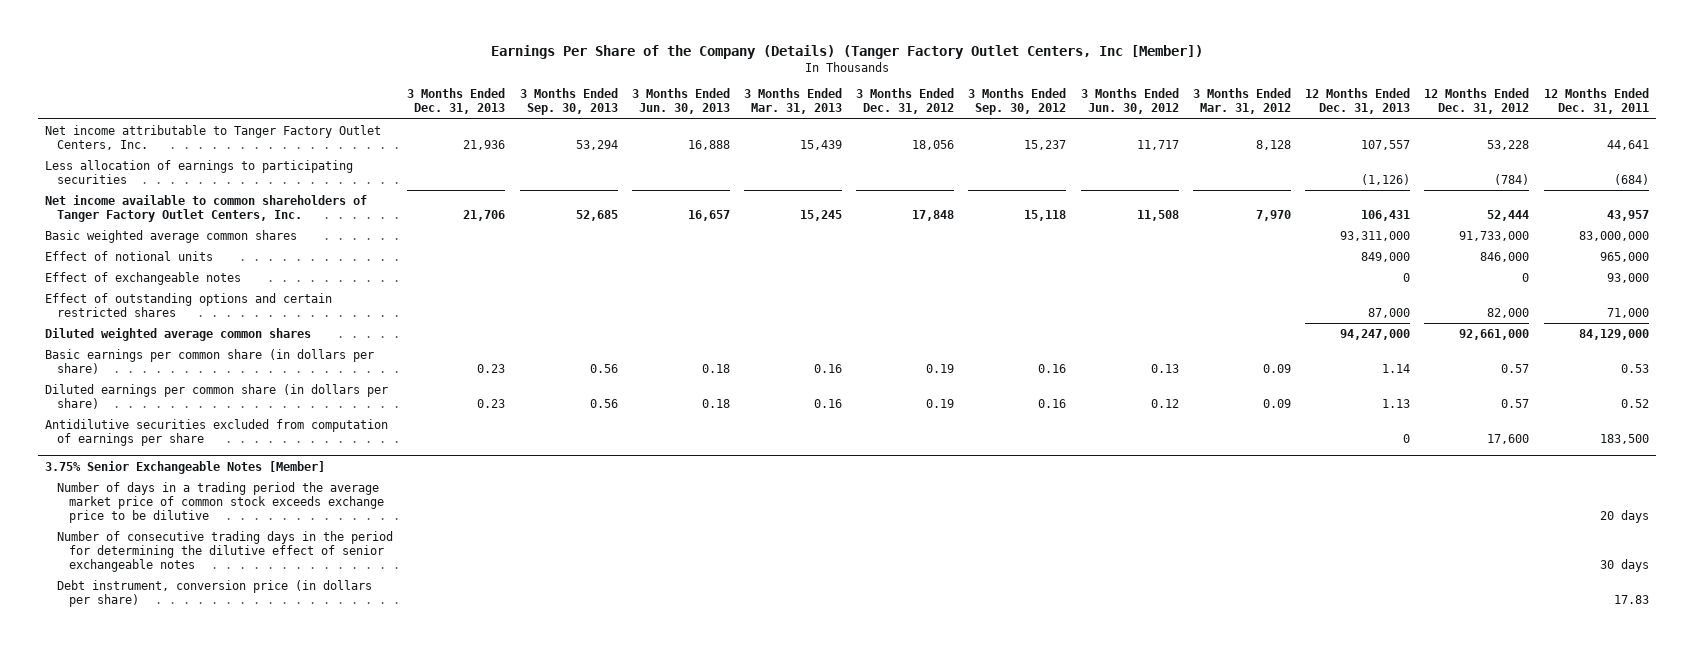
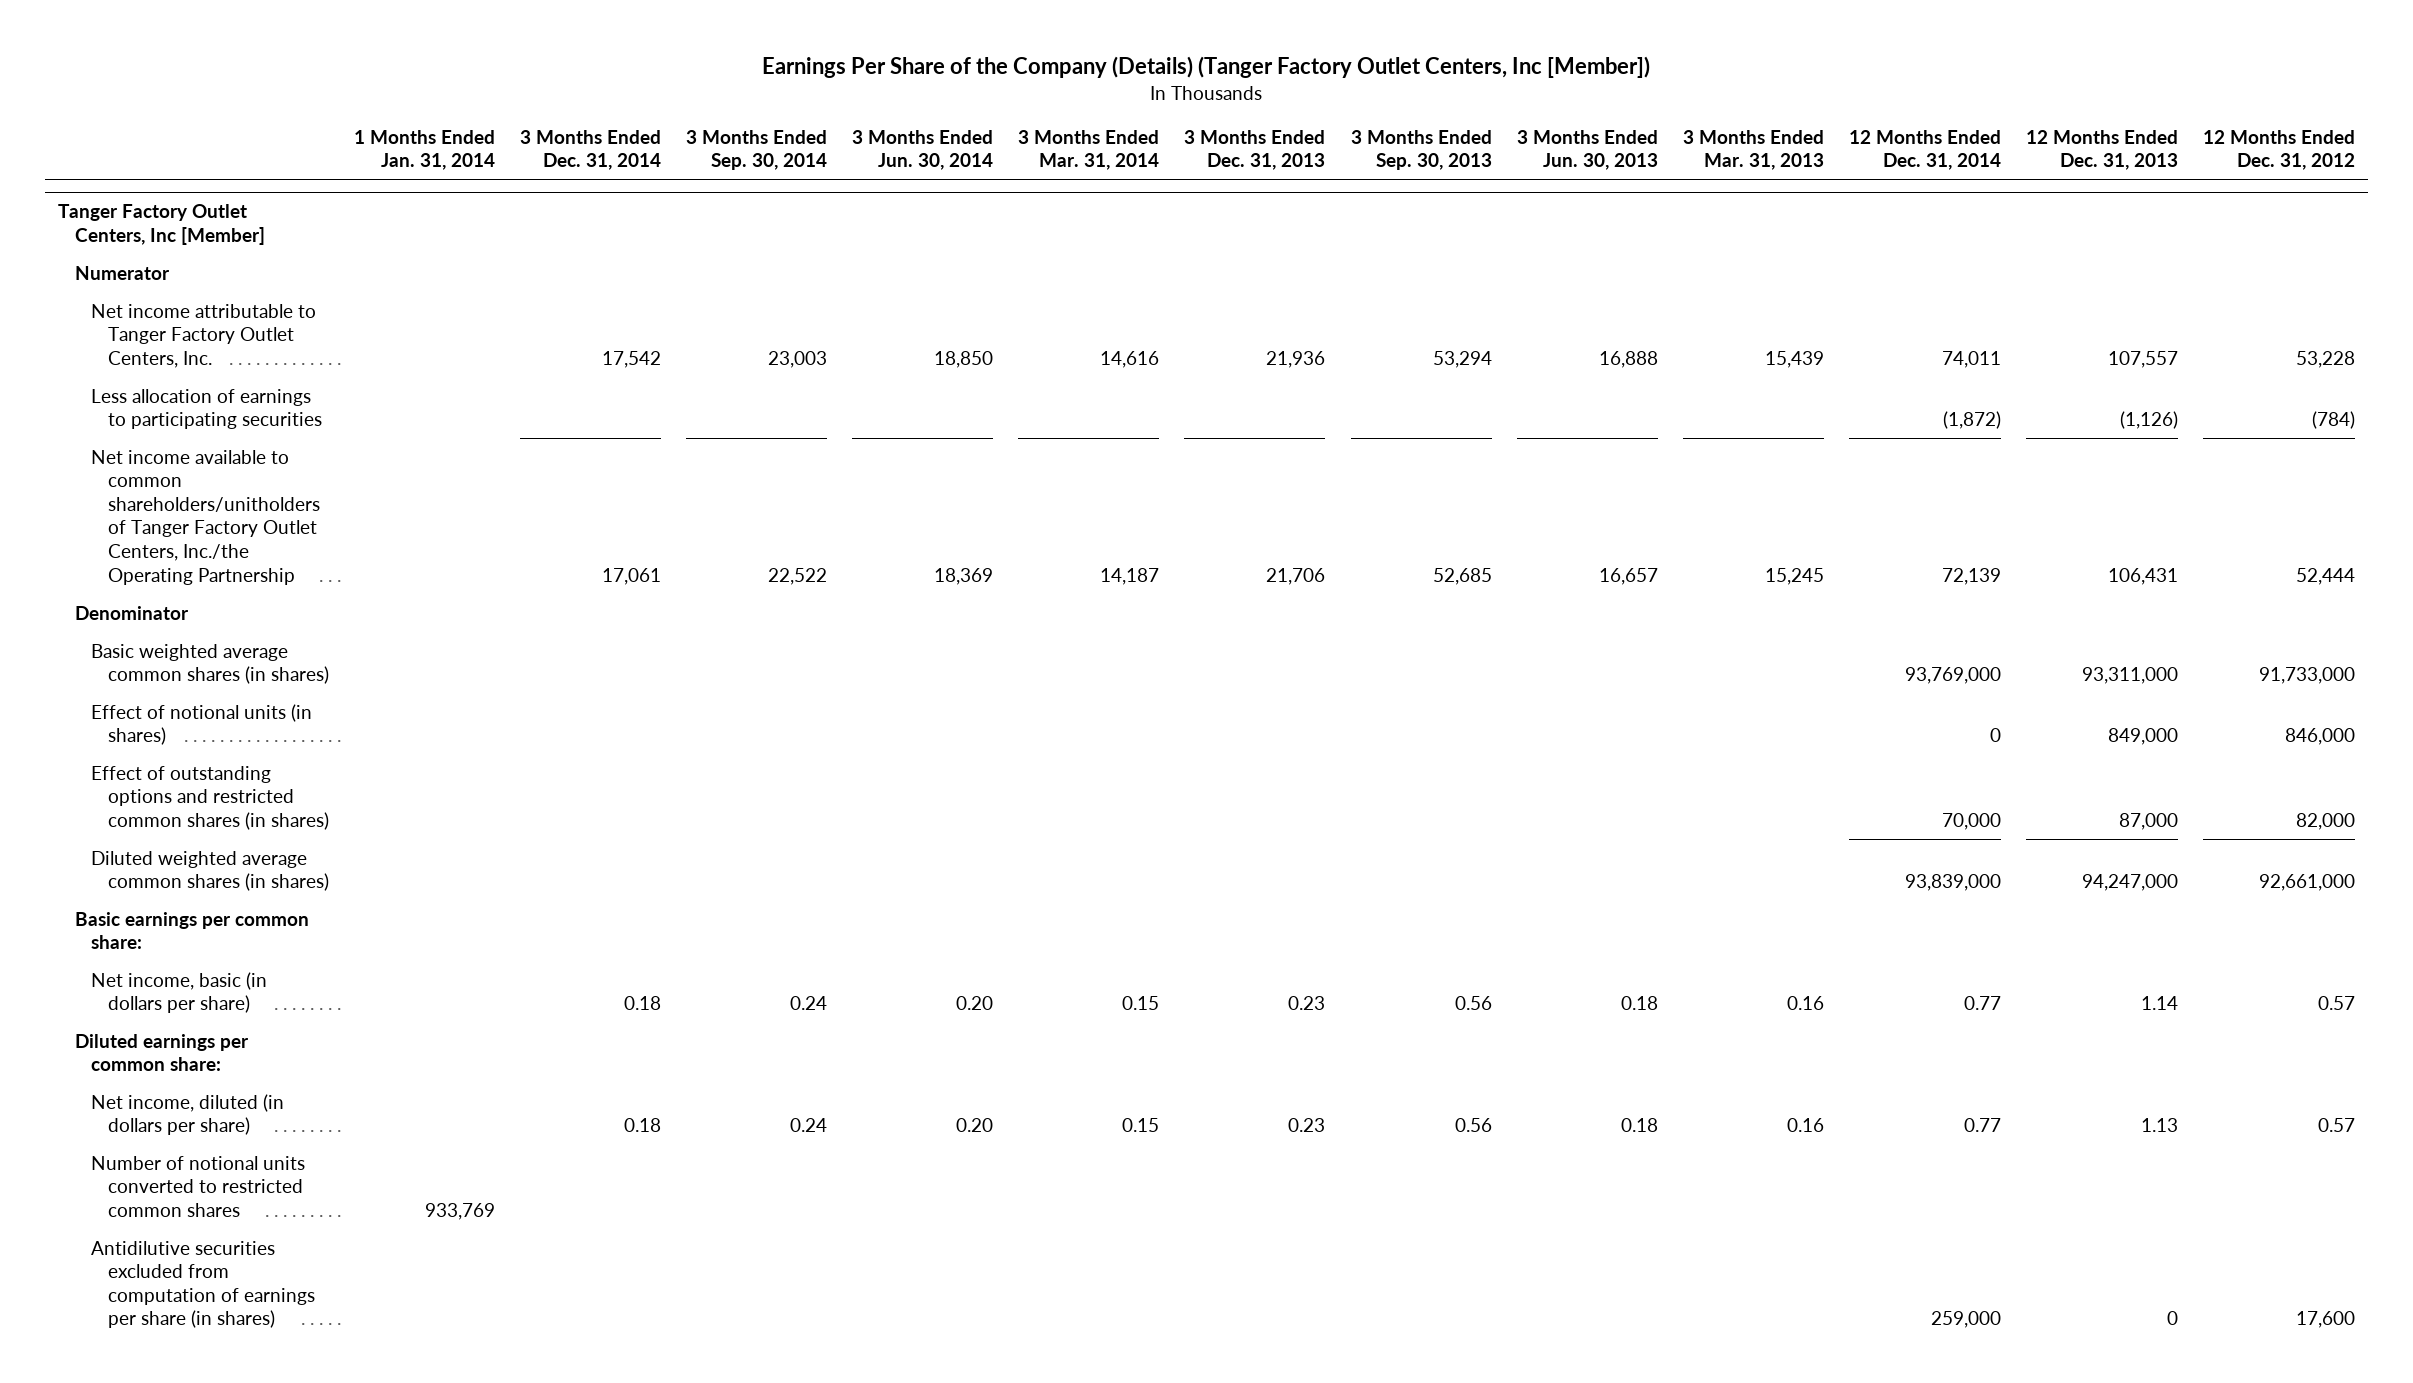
[856,88,955,115] 3 Months Ended Dec. 31, 2012 -> none
[968,88,1067,116] 3 Months Ended Sep. 30, 2012 -> none
[1080,88,1179,115] 3 Months Ended Jun. 30, 2012 -> none
[1192,88,1291,115] 3 Months Ended Mar. 31, 2012 -> none
[1543,88,1649,115] 12 Months Ended Dec. 31, 2011 -> none
none -> [354,129,496,171] 1 Months Ended Jan. 31, 2014
none -> [520,129,662,171] 3 Months Ended Dec. 31, 2014
none -> [686,129,828,171] 3 Months Ended Sep. 30, 2014
none -> [852,129,994,171] 3 Months Ended Jun. 30, 2014
none -> [1018,129,1160,171] 3 Months Ended Mar. 31, 2014
none -> [1848,129,2001,171] 12 Months Ended Dec. 31, 2014
none -> [58,204,265,246] Tanger Factory Outlet Centers, Inc [Member]
none -> [74,265,170,280] Numerator
[45,271,242,285] Effect of exchangeable notes -> none
[45,460,326,474] 3.75% Senior Exchangeable Notes [Member] -> none
[57,481,385,523] Number of days in a trading period the average market price of common stock exceeds exchange price to be dilutive -> none
[57,530,394,572] Number of consecutive trading days in the period for determining the dilutive effect of senior exchangeable notes -> none
[57,579,373,607] Debt instrument, conversion price (in dollars per share) -> none
[45,194,368,222] Net income available to common shareholders of Tanger Factory Outlet Centers, Inc. -> [91,449,320,585] Net income available to common shareholders/unitholders of Tanger Factory Outlet Centers, Inc./the Operating Partnership
none -> [74,605,189,620] Denominator
[45,229,298,243] Basic weighted average common shares -> [91,643,329,685] Basic weighted average common shares (in shares)
[45,250,214,261] Effect of notional units -> [91,703,313,746] Effect of notional units (in shares)
[45,292,333,317] Effect of outstanding options and certain restricted shares -> [91,765,329,830] Effect of outstanding options and restricted common shares (in shares)
[45,327,312,341] Diluted weighted average common shares -> [91,850,329,892] Diluted weighted average common shares (in shares)
none -> [74,911,309,950] Basic earnings per common share:
[45,348,375,374] Basic earnings per common share (in dollars per share) -> [91,971,268,1014] Net income, basic (in dollars per share)
none -> [74,1033,249,1072] Diluted earnings per common share:
[45,383,389,409] Diluted earnings per common share (in dollars per share) -> [91,1093,285,1136] Net income, diluted (in dollars per share)
none -> [91,1155,306,1217] Number of notional units converted to restricted common shares
[45,418,389,446] Antidilutive securities excluded from computation of earnings per share -> [91,1240,315,1329] Antidilutive securities excluded from computation of earnings per share (in shares)

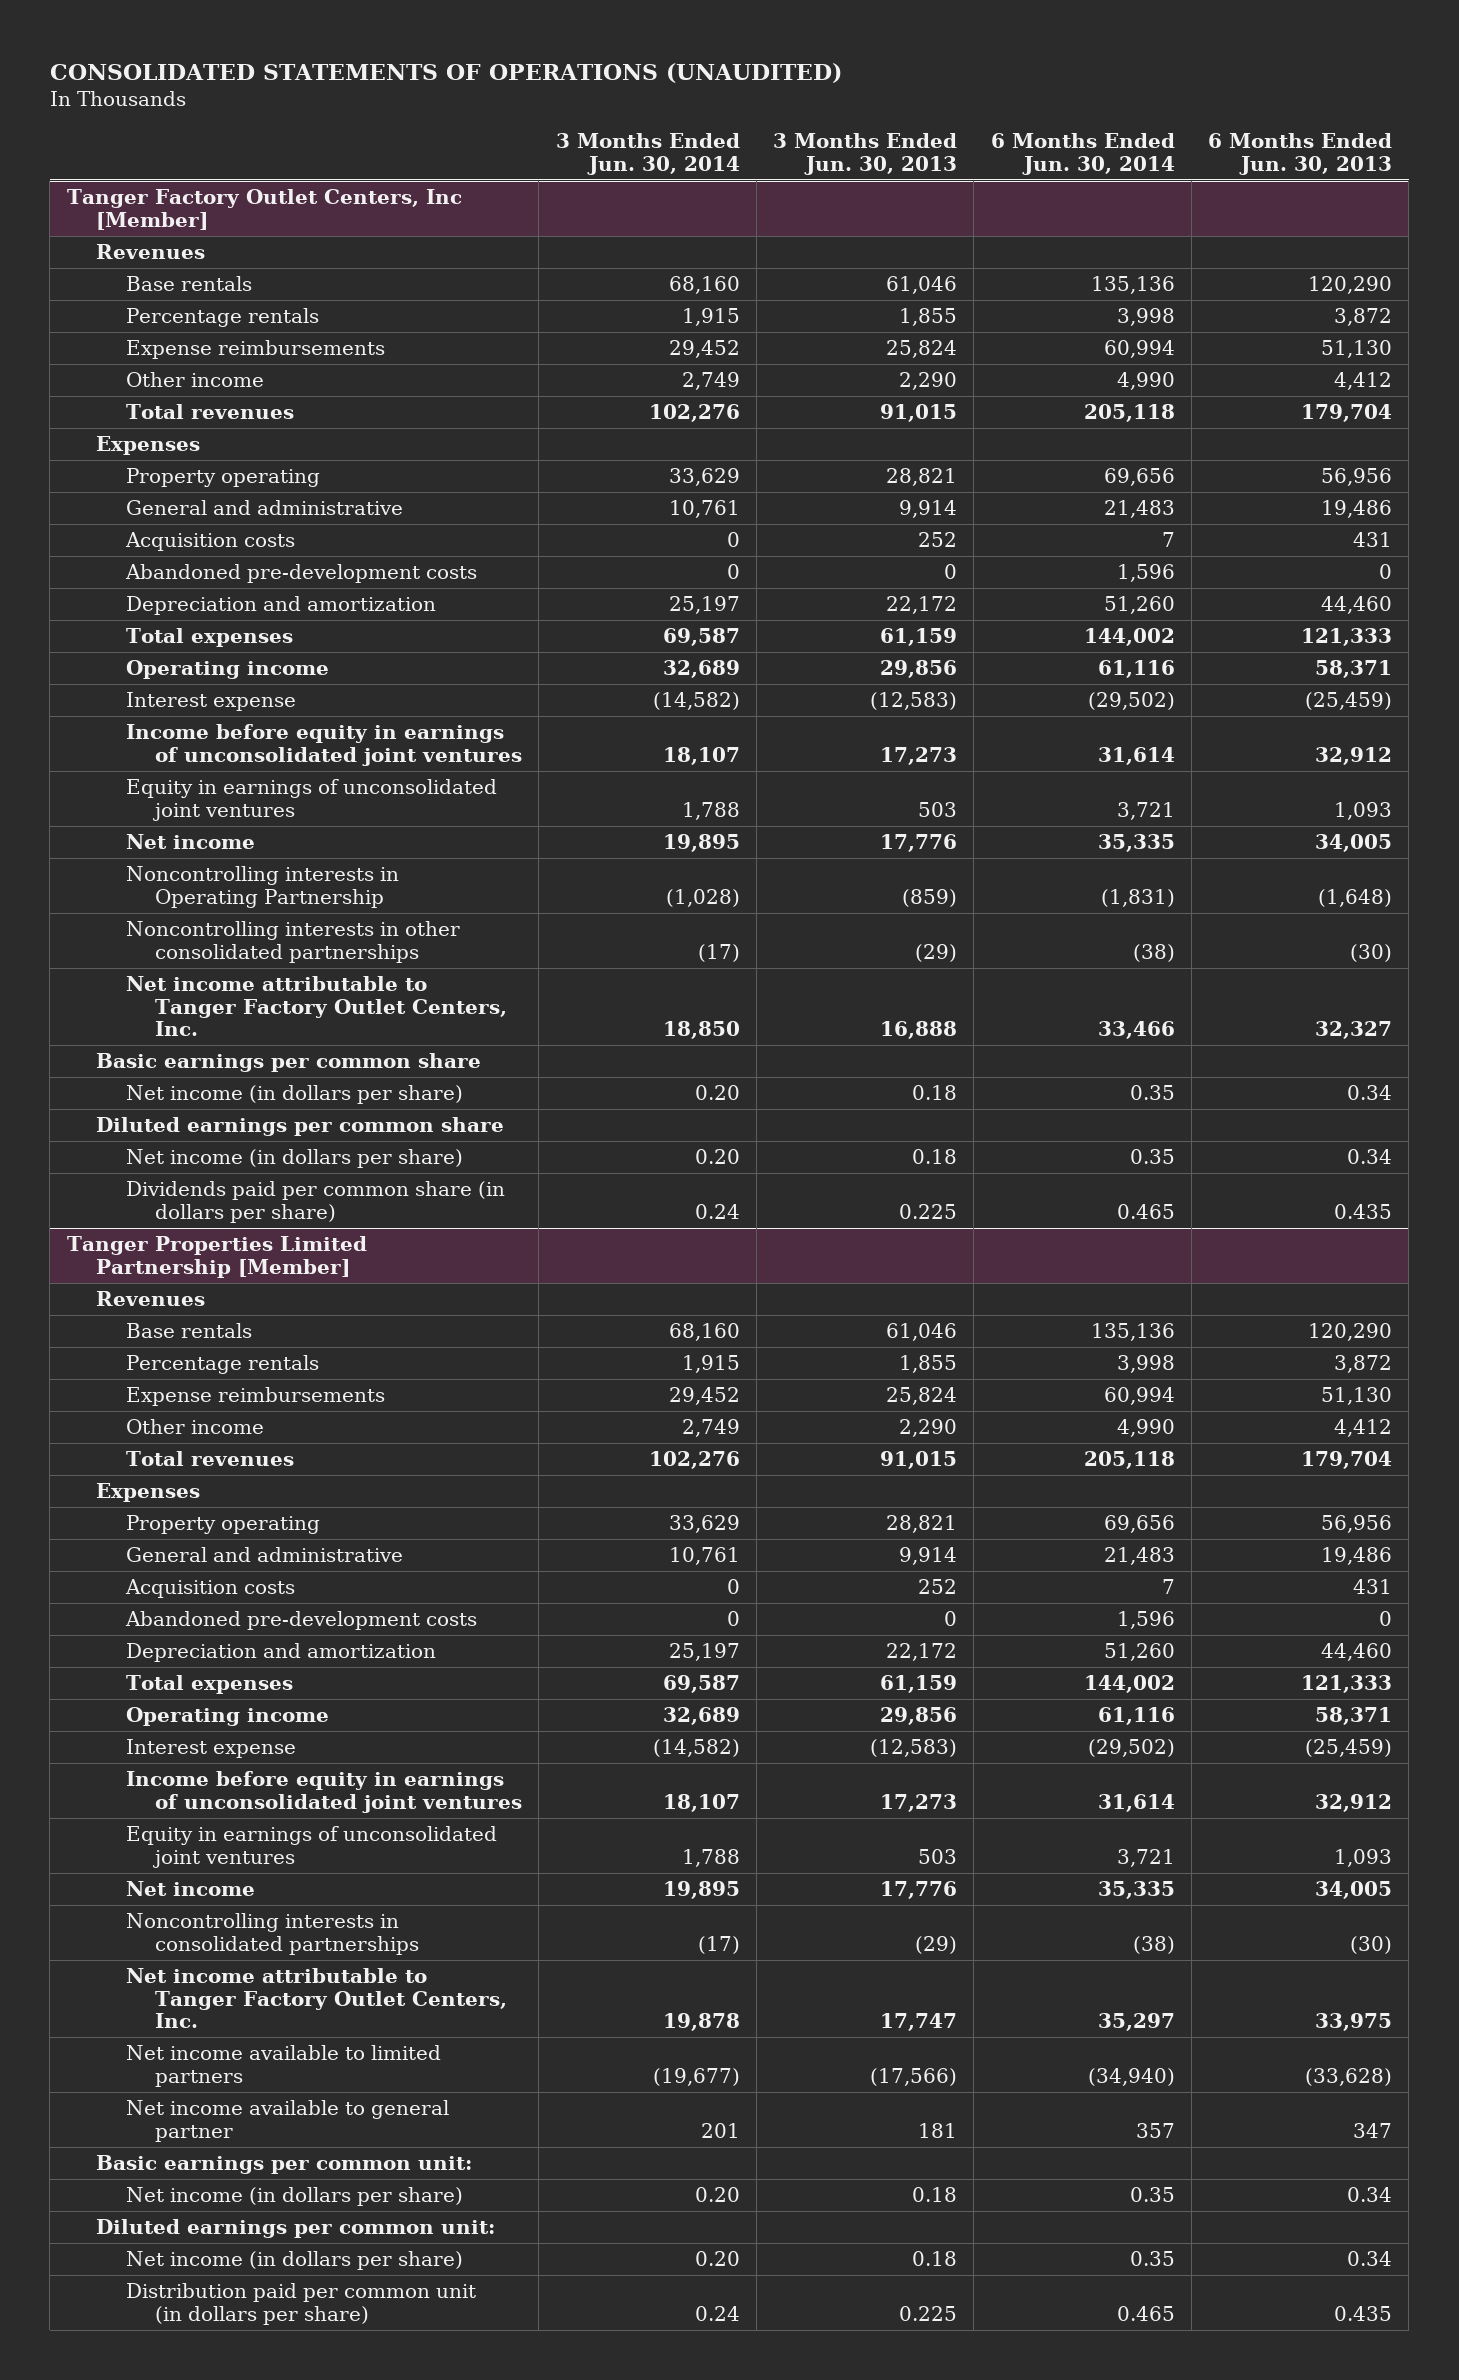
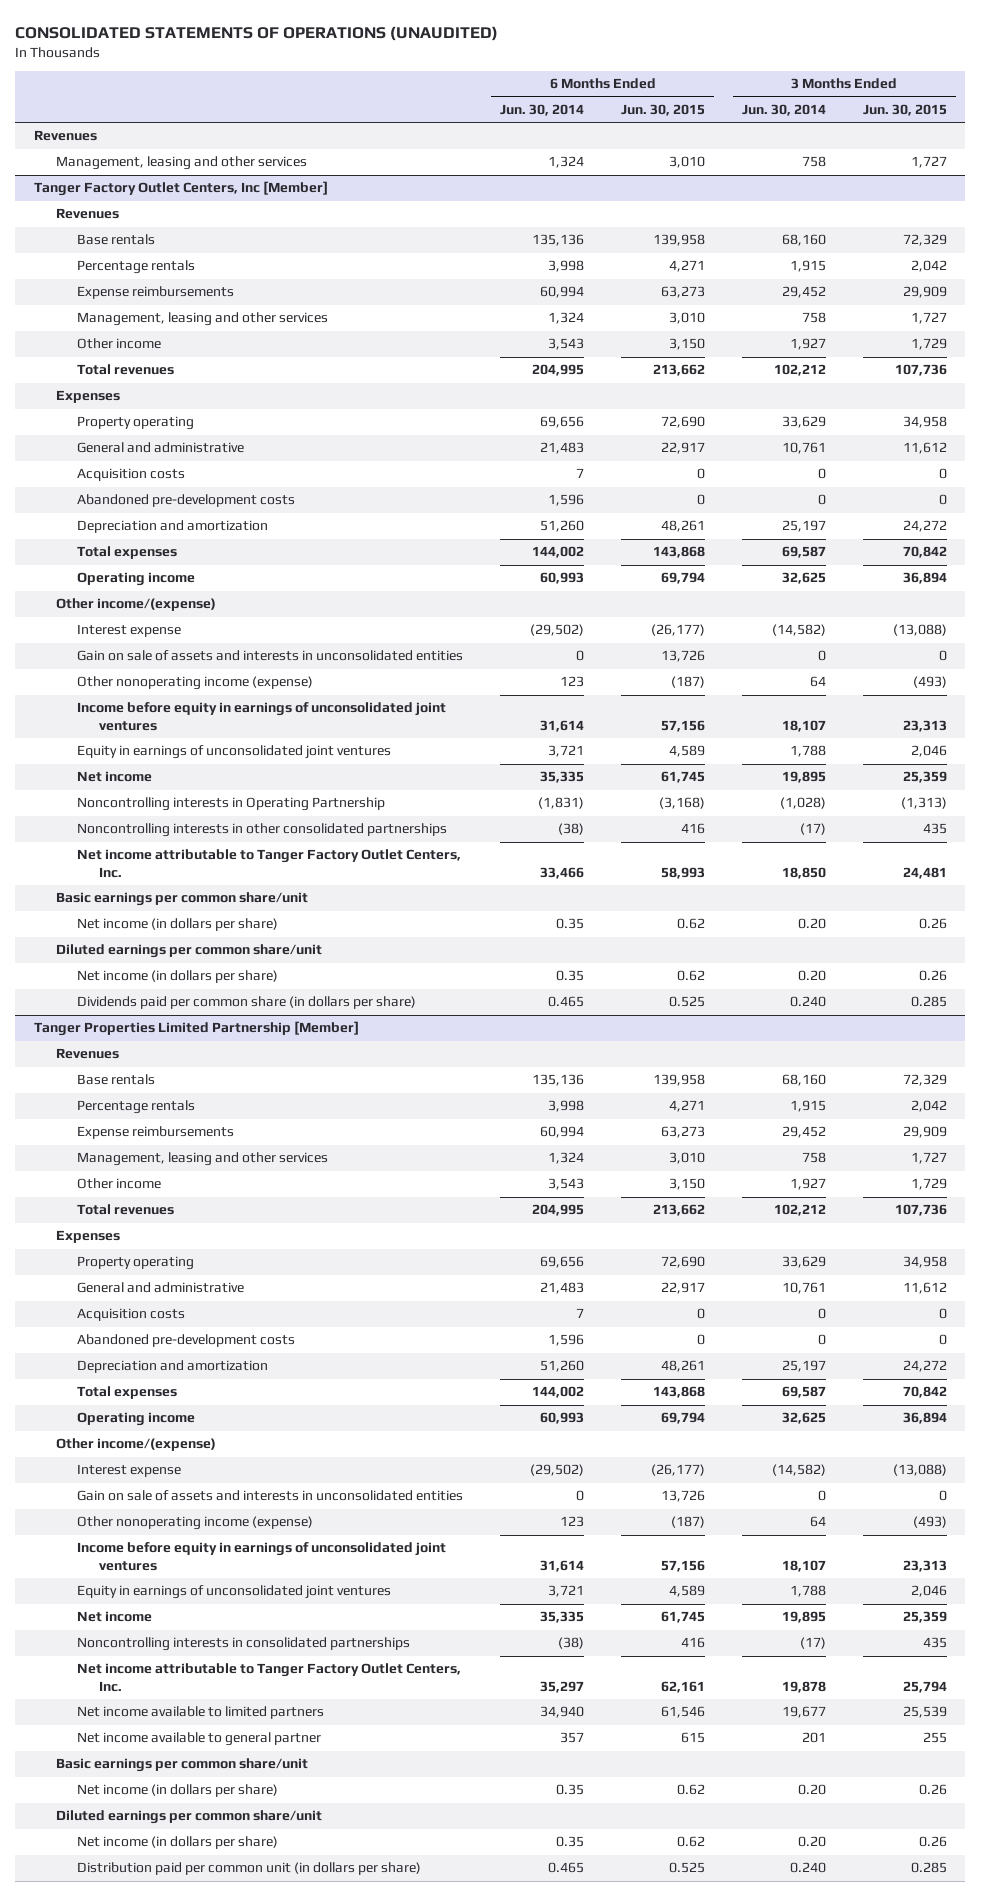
[773,133,958,175] 3 Months Ended Jun. 30, 2013 -> none
[1208,133,1393,175] 6 Months Ended Jun. 30, 2013 -> none
none -> [620,103,705,116] Jun. 30, 2015
none -> [862,103,947,116] Jun. 30, 2015
none -> [33,130,97,142] Revenues
none -> [55,156,307,171] Management, leasing and other services
none -> [77,312,329,327] Management, leasing and other services
[681,371,740,390] 2,749 -> [789,338,826,351] 1,927
[1116,371,1175,390] 4,990 -> [548,338,585,351] 3,543
[648,403,740,422] 102,276 -> [773,364,826,377] 102,212
[1083,403,1175,422] 205,118 -> [532,364,585,377] 204,995
[662,659,740,678] 32,689 -> [781,572,826,585] 32,625
[1097,659,1175,678] 61,116 -> [540,572,585,585] 60,993
none -> [55,598,216,612] Other income/(expense)
none -> [77,650,464,662] Gain on sale of assets and interests in unconsolidated entities
none -> [77,676,314,691] Other nonoperating income (expense)
[96,1052,482,1072] Basic earnings per common share -> [55,892,308,907] Basic earnings per common share/unit
[96,1116,505,1136] Diluted earnings per common share -> [55,944,322,959] Diluted earnings per common share/unit
[694,1203,740,1219] 0.24 -> [789,996,826,1008] 0.240
none -> [77,1152,329,1167] Management, leasing and other services
[681,1418,740,1437] 2,749 -> [789,1178,826,1191] 1,927
[1116,1418,1175,1437] 4,990 -> [548,1178,585,1191] 3,543
[648,1450,740,1469] 102,276 -> [773,1204,826,1217] 102,212
[1083,1450,1175,1469] 205,118 -> [532,1204,585,1217] 204,995
[662,1706,740,1725] 32,689 -> [781,1412,826,1425] 32,625
[1097,1706,1175,1725] 61,116 -> [540,1412,585,1425] 60,993
none -> [55,1438,216,1452] Other income/(expense)
none -> [77,1490,464,1502] Gain on sale of assets and interests in unconsolidated entities
none -> [77,1516,314,1531] Other nonoperating income (expense)
[652,2067,740,2086] (19,677) -> [781,1706,826,1719] 19,677
[1087,2067,1175,2086] (34,940) -> [540,1706,585,1719] 34,940
[96,2154,473,2174] Basic earnings per common unit: -> [55,1758,308,1773] Basic earnings per common share/unit
[96,2218,496,2238] Diluted earnings per common unit: -> [55,1810,322,1825] Diluted earnings per common share/unit
[694,2305,740,2321] 0.24 -> [789,1862,826,1874] 0.240

